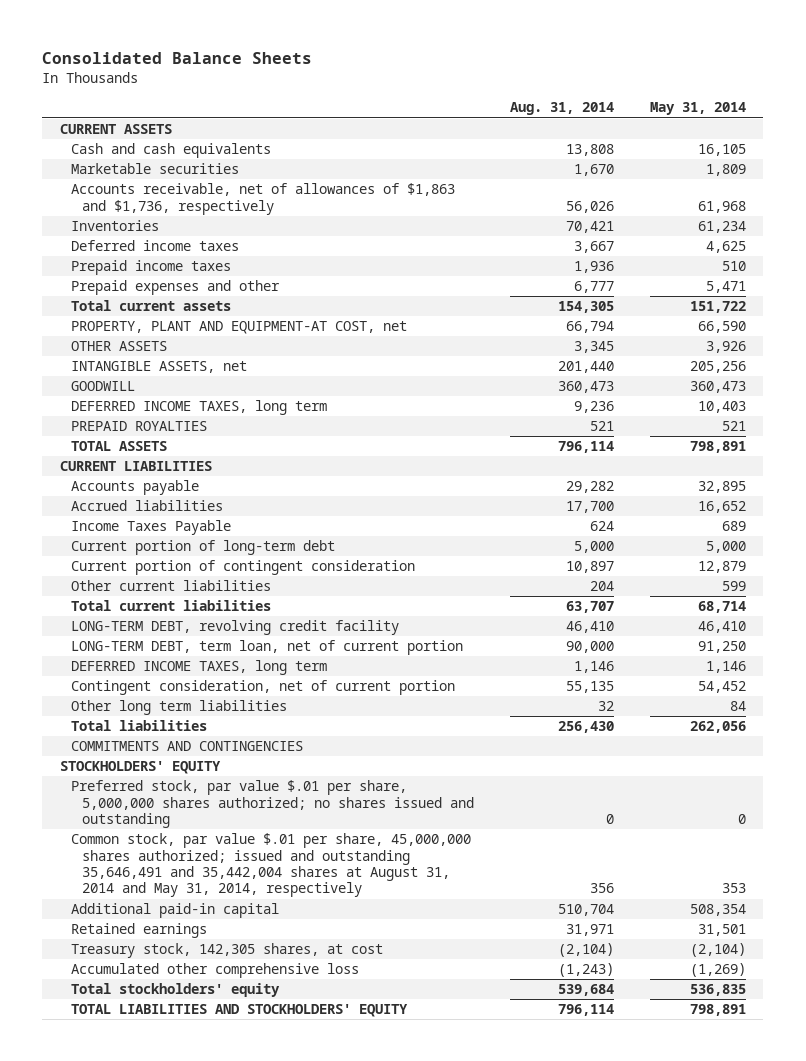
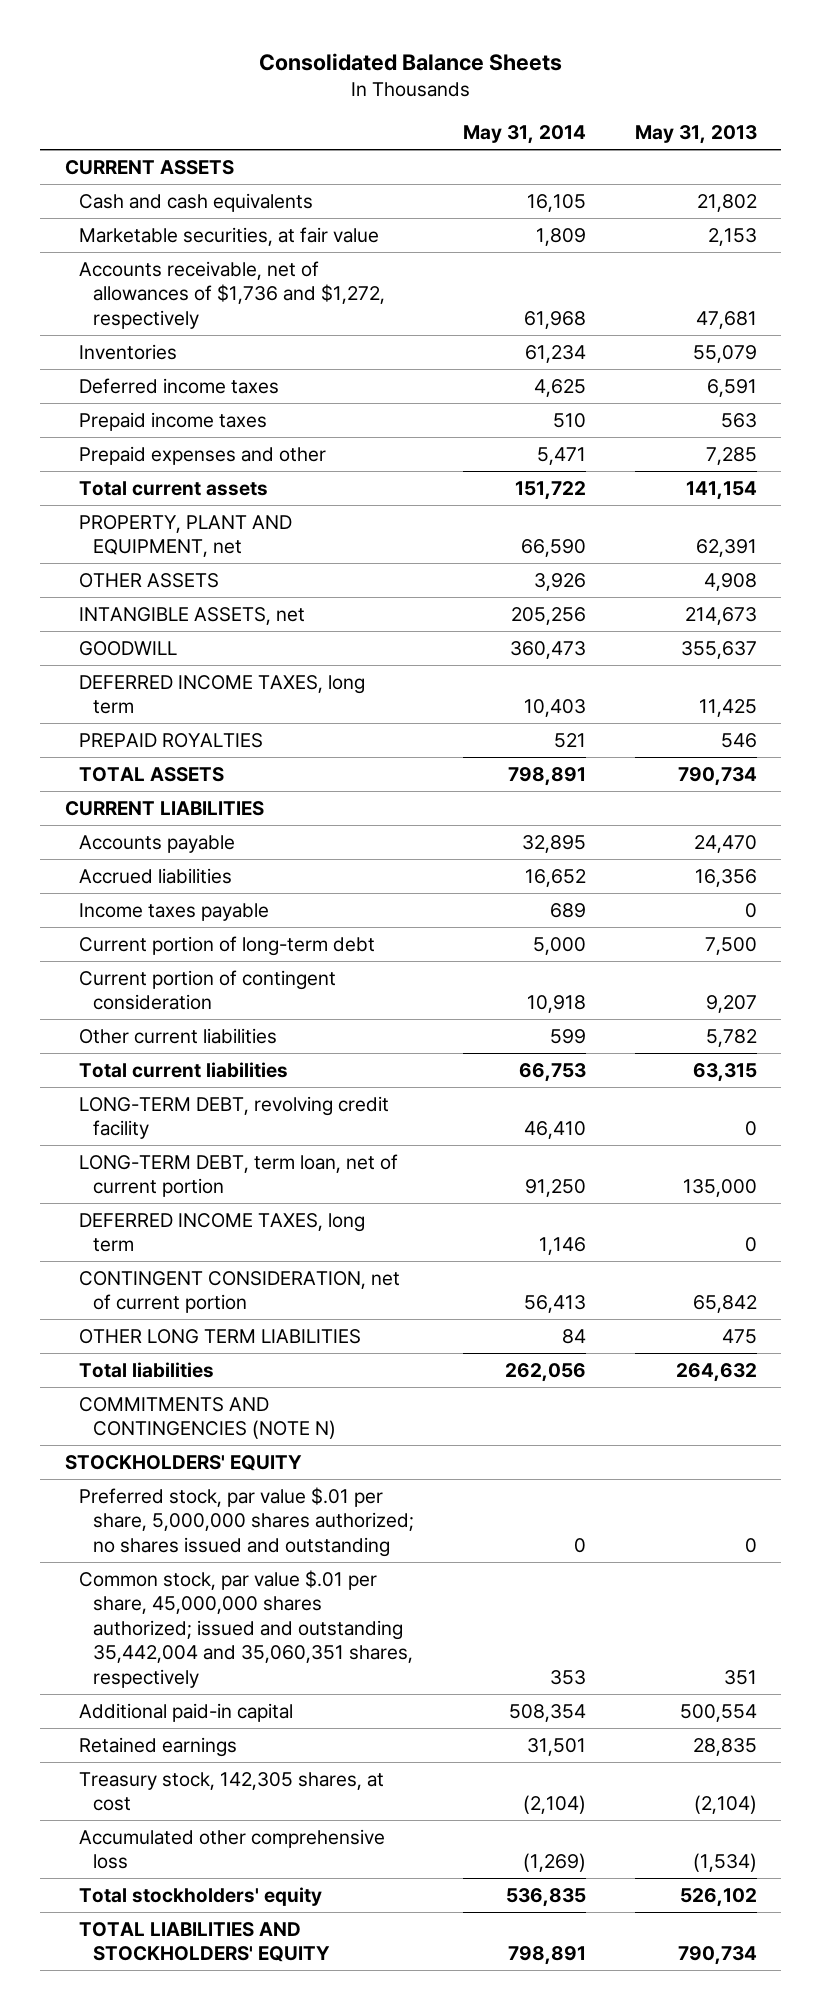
[509,102,614,116] Aug. 31, 2014 -> none
none -> [634,125,757,145] May 31, 2013
[71,163,240,175] Marketable securities -> [78,226,379,246] Marketable securities, at fair value
[71,183,456,215] Accounts receivable, net of allowances of $1,863 and $1,736, respectively -> [78,260,386,329] Accounts receivable, net of allowances of $1,736 and $1,272, respectively
[71,321,408,335] PROPERTY, PLANT AND EQUIPMENT-AT COST, net -> [78,514,292,558] PROPERTY, PLANT AND EQUIPMENT, net
[71,520,232,536] Income Taxes Payable -> [78,902,269,921] Income taxes payable
[697,561,746,574] 12,879 -> [526,995,586,1014] 10,918
[697,601,746,614] 68,714 -> [518,1062,586,1082] 66,753
[71,680,456,696] Contingent consideration, net of current portion -> [78,1270,400,1314] CONTINGENT CONSIDERATION, net of current portion
[697,681,746,694] 54,452 -> [523,1295,586,1314] 56,413
[71,700,288,716] Other long term liabilities -> [78,1328,361,1344] OTHER LONG TERM LIABILITIES
[71,741,304,752] COMMITMENTS AND CONTINGENCIES -> [78,1396,337,1440] COMMITMENTS AND CONTINGENCIES (NOTE N)
[71,833,472,898] Common stock, par value $.01 per share, 45,000,000 shares authorized; issued and outstanding 35,646,491 and 35,442,004 shares at August 31, 2014 and May 31, 2014, respectively -> [78,1569,414,1688] Common stock, par value $.01 per share, 45,000,000 shares authorized; issued and outstanding 35,442,004 and 35,060,351 shares, respectively

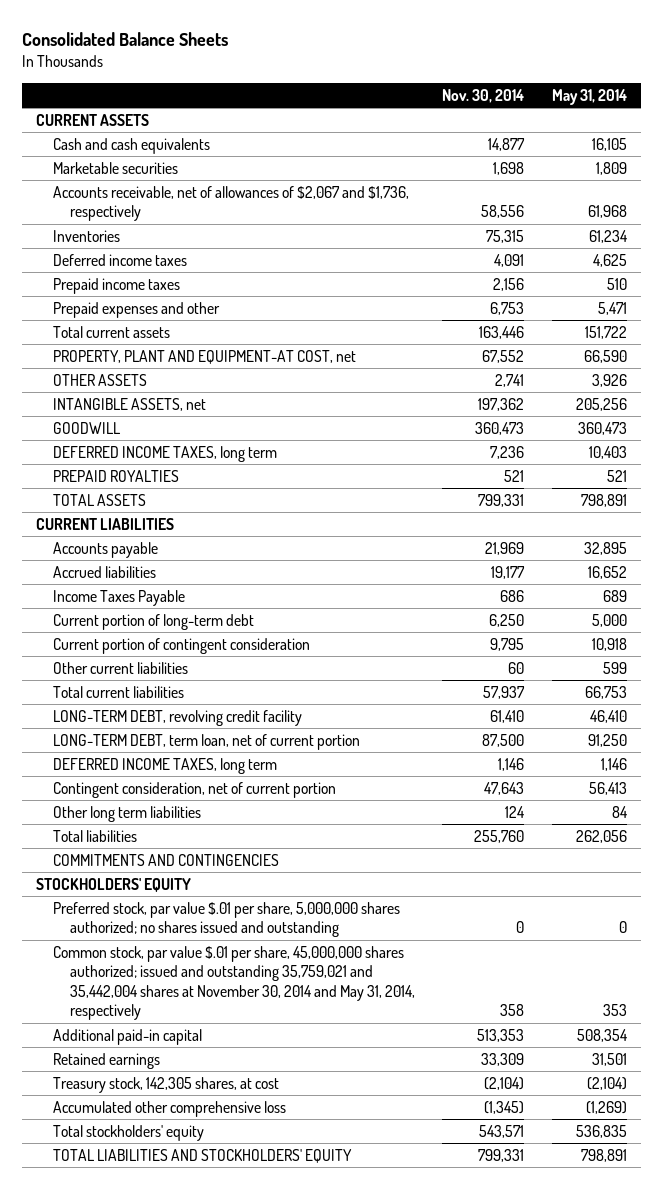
[634,125,757,145] May 31, 2013 -> none
none -> [442,88,525,103] Nov. 30, 2014
[78,226,379,246] Marketable securities, at fair value -> [52,161,178,174] Marketable securities
[78,260,386,329] Accounts receivable, net of allowances of $1,736 and $1,272, respectively -> [52,185,409,222] Accounts receivable, net of allowances of $2,067 and $1,736, respectively
[78,514,292,558] PROPERTY, PLANT AND EQUIPMENT, net -> [52,349,356,364] PROPERTY, PLANT AND EQUIPMENT-AT COST, net
[78,902,269,921] Income taxes payable -> [52,589,185,606] Income Taxes Payable
[78,1270,400,1314] CONTINGENT CONSIDERATION, net of current portion -> [52,781,336,798] Contingent consideration, net of current portion
[78,1328,361,1344] OTHER LONG TERM LIABILITIES -> [52,805,201,822] Other long term liabilities
[78,1396,337,1440] COMMITMENTS AND CONTINGENCIES (NOTE N) -> [52,853,279,866] COMMITMENTS AND CONTINGENCIES
[78,1569,414,1688] Common stock, par value $.01 per share, 45,000,000 shares authorized; issued and outstanding 35,442,004 and 35,060,351 shares, respectively -> [52,945,415,1021] Common stock, par value $.01 per share, 45,000,000 shares authorized; issued and outstanding 35,759,021 and 35,442,004 shares at November 30, 2014 and May 31, 2014, respectively

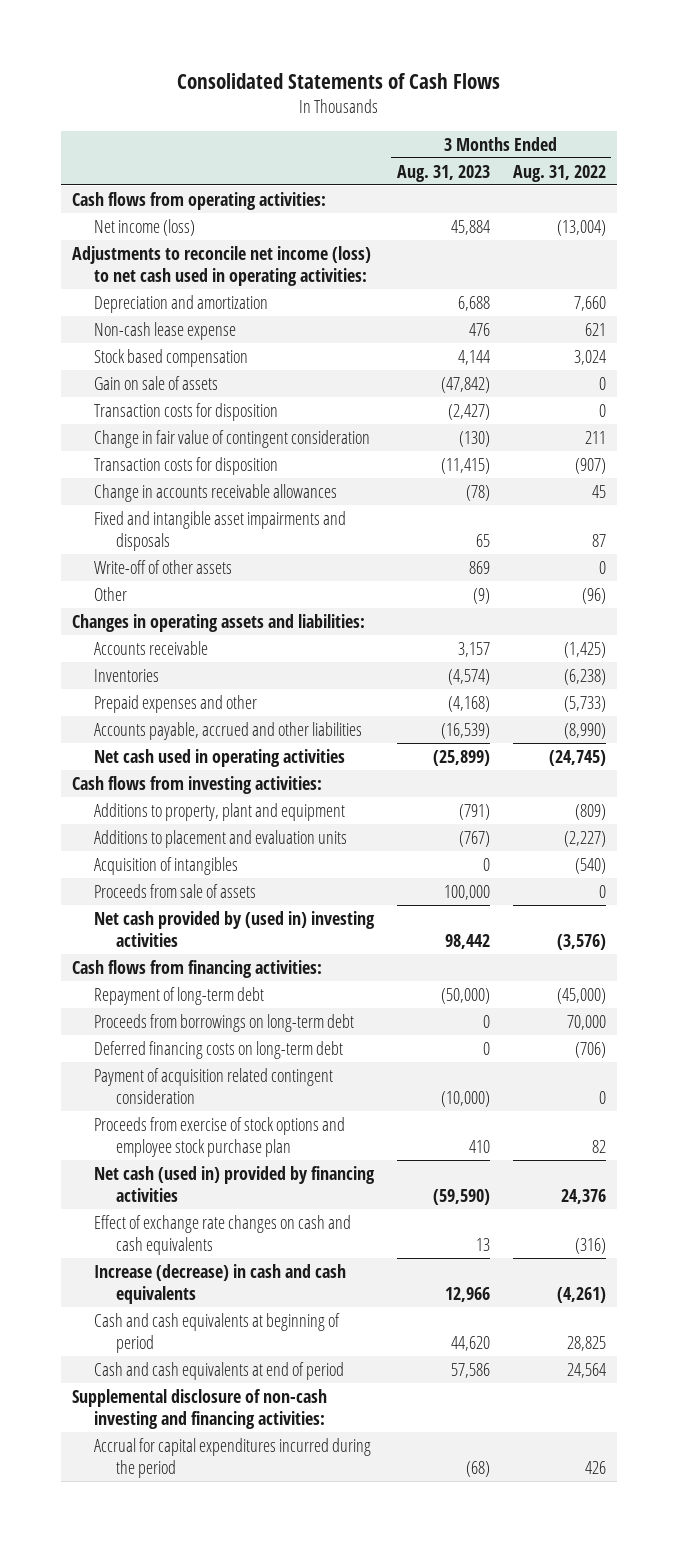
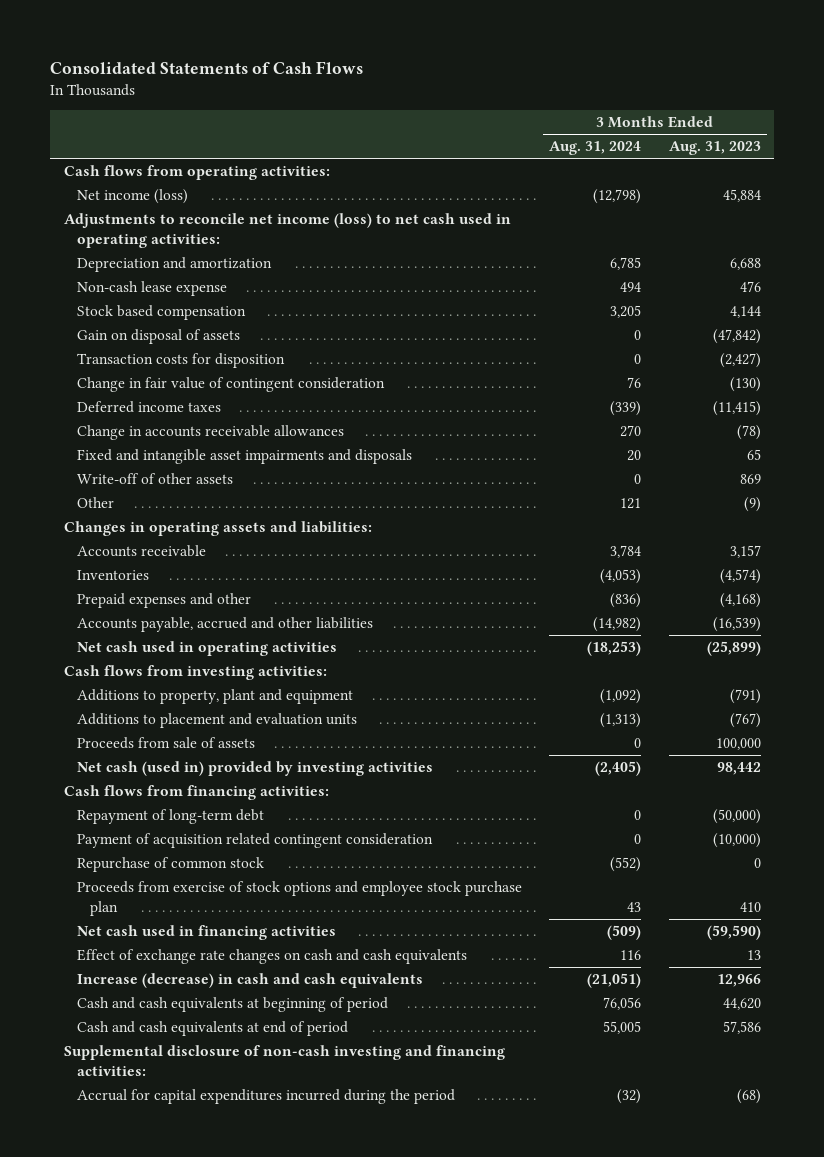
[512,164,606,182] Aug. 31, 2022 -> none
none -> [549,141,642,156] Aug. 31, 2024
[93,375,218,390] Gain on sale of assets -> [77,329,241,345] Gain on disposal of assets
[93,456,278,475] Transaction costs for disposition -> [77,401,222,414] Deferred income taxes
[93,856,238,875] Acquisition of intangibles -> none
[93,910,375,947] Net cash provided by (used in) investing activities -> [77,761,434,777] Net cash (used in) provided by investing activities
[93,1013,354,1032] Proceeds from borrowings on long-term debt -> none
[93,1040,343,1059] Deferred financing costs on long-term debt -> none
none -> [77,857,265,873] Repurchase of common stock
[93,1165,375,1202] Net cash (used in) provided by financing activities -> [77,925,337,941] Net cash used in financing activities

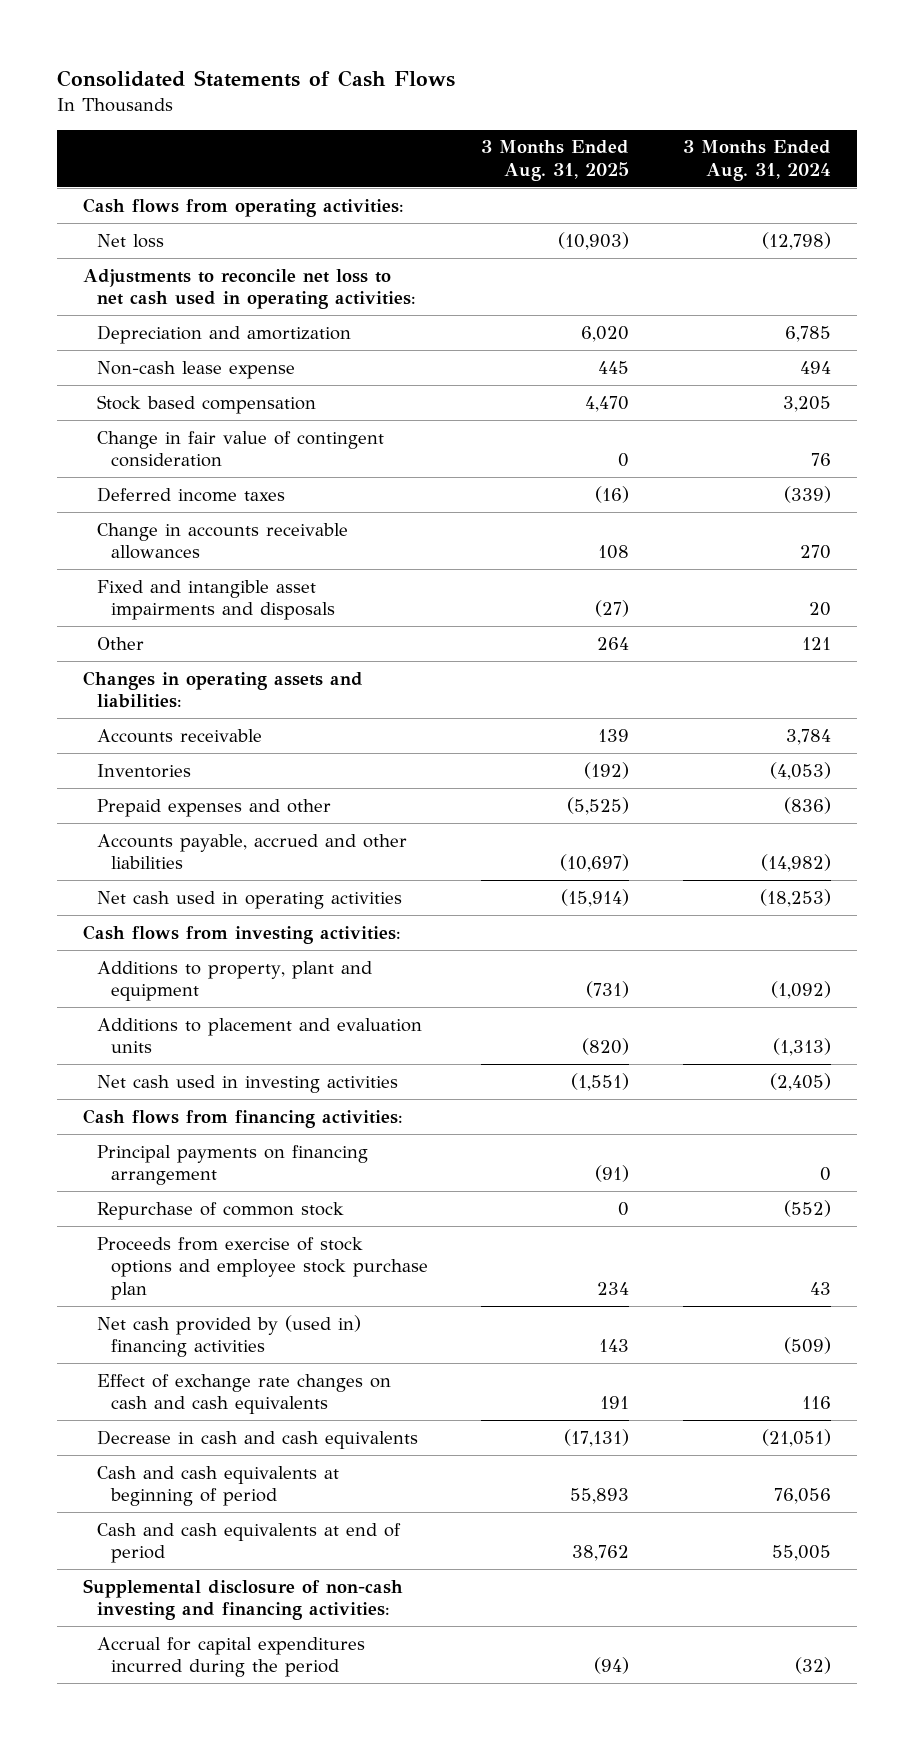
[668,141,761,156] Aug. 31, 2023 -> none
none -> [481,140,630,181] 3 Months Ended Aug. 31, 2025
[77,189,189,205] Net income (loss) -> [96,233,164,248] Net loss
[63,213,511,248] Adjustments to reconcile net income (loss) to net cash used in operating activities: -> [83,268,416,310] Adjustments to reconcile net loss to net cash used in operating activities:
[77,329,241,345] Gain on disposal of assets -> none
[77,353,286,369] Transaction costs for disposition -> none
[77,473,234,485] Write-off of other assets -> none
[77,737,256,750] Proceeds from sale of assets -> none
[77,761,434,777] Net cash (used in) provided by investing activities -> [96,1074,398,1093] Net cash used in investing activities
[77,809,265,825] Repayment of long-term debt -> none
[77,833,434,849] Payment of acquisition related contingent consideration -> none
none -> [96,1144,368,1186] Principal payments on financing arrangement
[77,925,337,941] Net cash used in financing activities -> [96,1314,361,1358] Net cash provided by (used in) financing activities
[77,973,424,989] Increase (decrease) in cash and cash equivalents -> [96,1429,418,1449] Decrease in cash and cash equivalents

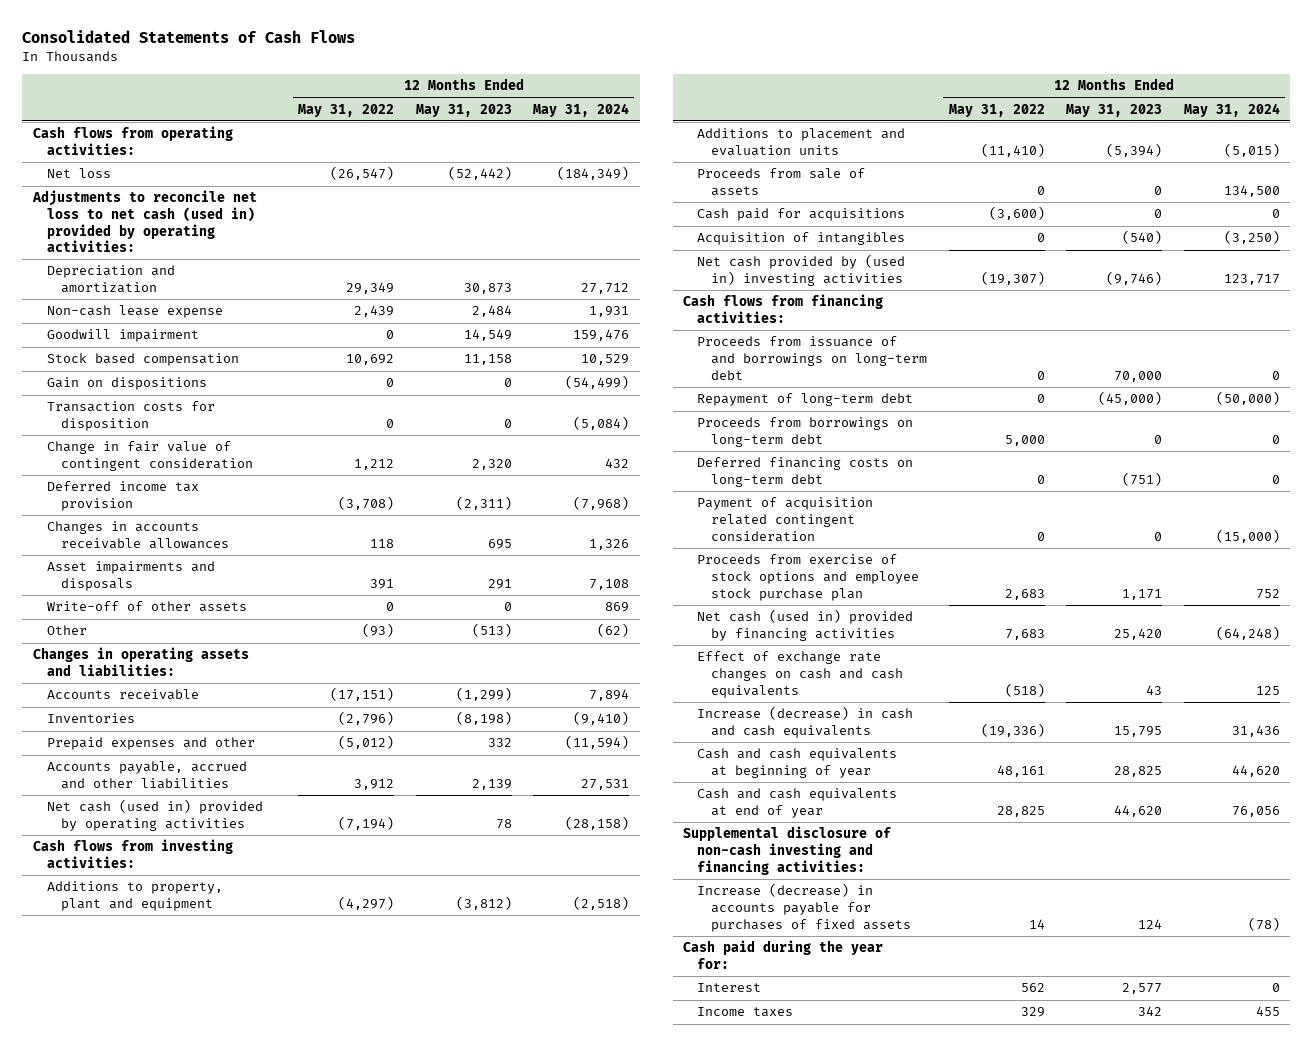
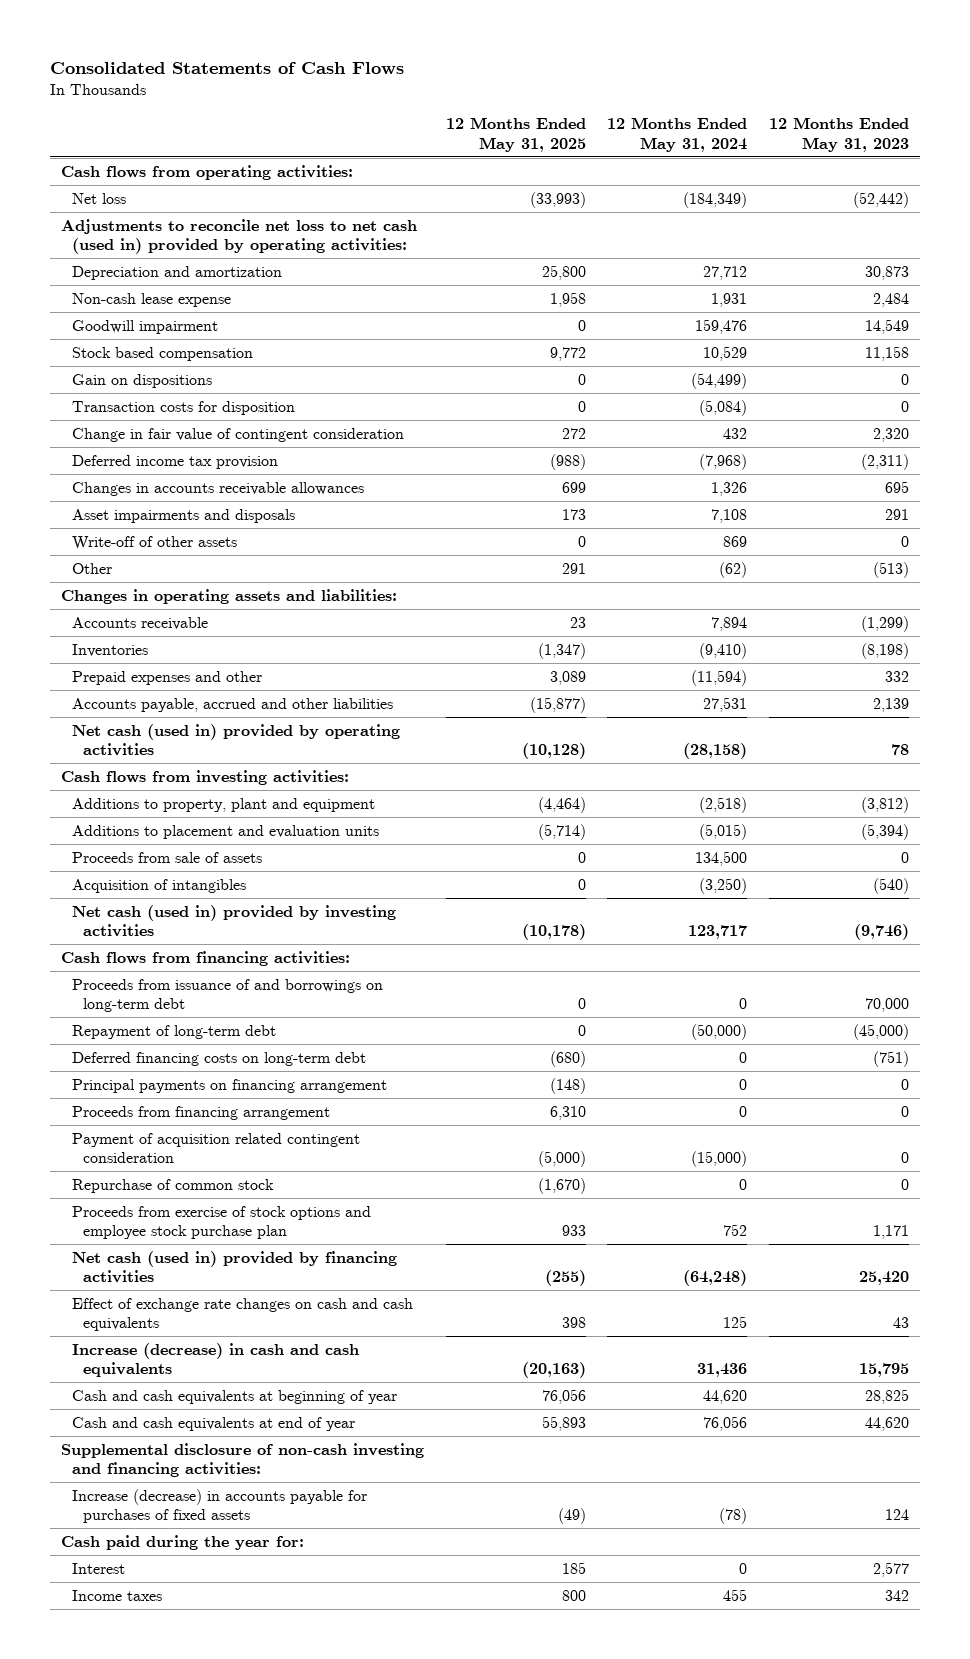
[298,103,395,117] May 31, 2022 -> none
none -> [445,117,586,152] 12 Months Ended May 31, 2025
[697,208,906,222] Cash paid for acquisitions -> none
[697,254,906,286] Net cash provided by (used in) investing activities -> [72,904,397,938] Net cash (used in) provided by investing activities
[697,417,914,447] Proceeds from borrowings on long-term debt -> none
none -> [72,1078,388,1093] Principal payments on financing arrangement
none -> [72,1105,331,1120] Proceeds from financing arrangement
none -> [72,1178,275,1193] Repurchase of common stock

